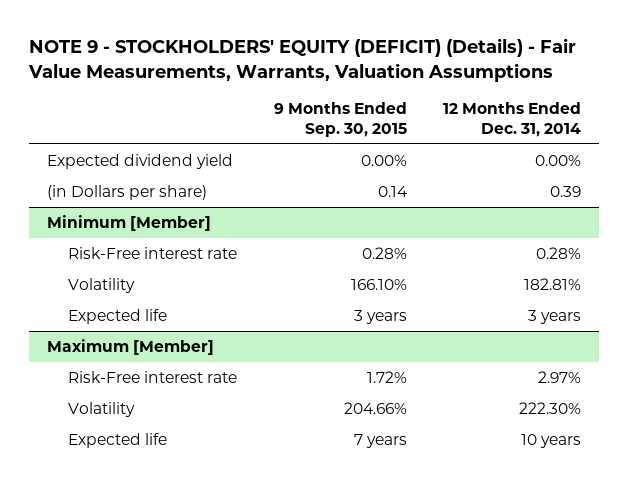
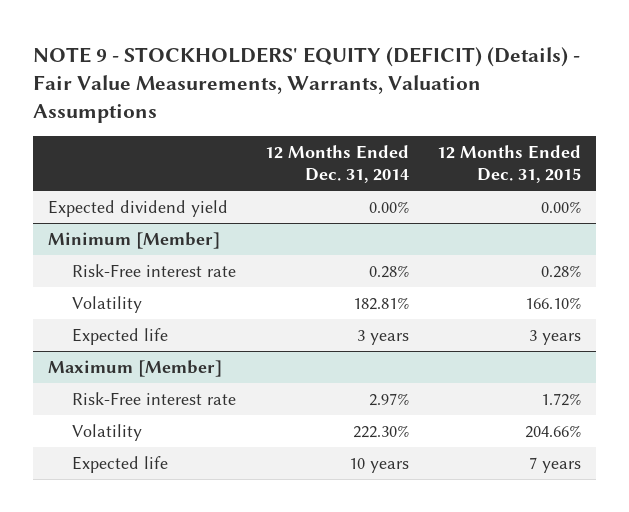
[273,102,407,138] 9 Months Ended Sep. 30, 2015 -> none
none -> [437,145,582,184] 12 Months Ended Dec. 31, 2015
[46,184,207,200] (in Dollars per share) -> none

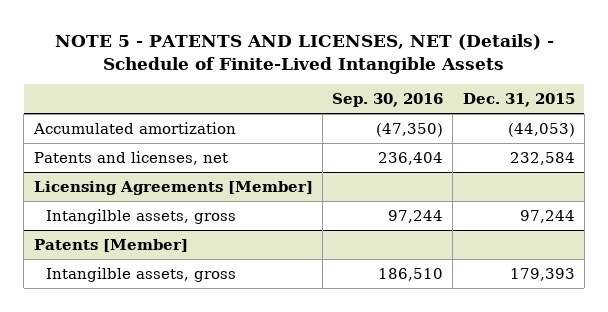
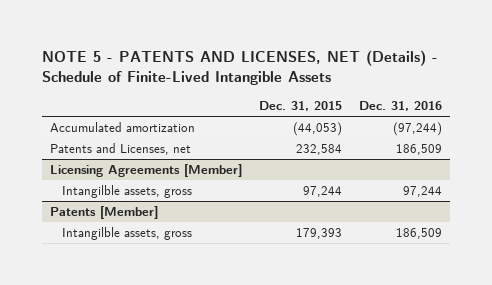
[332,93,444,108] Sep. 30, 2016 -> none
none -> [358,101,442,112] Dec. 31, 2016
[33,150,228,165] Patents and licenses, net -> [50,143,192,156] Patents and Licenses, net

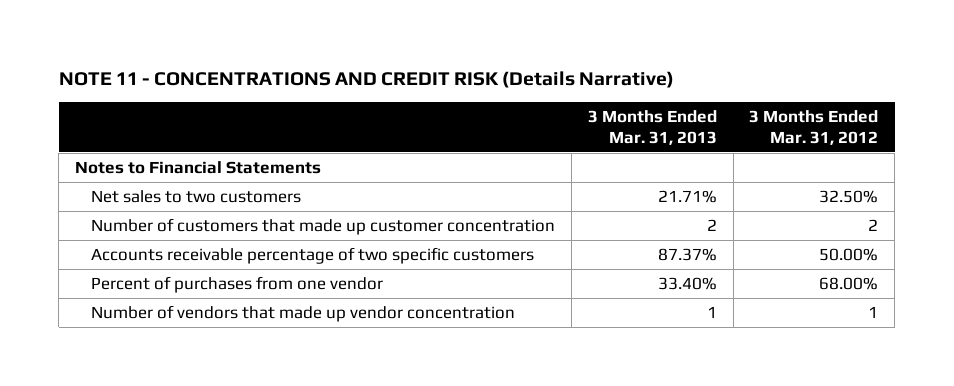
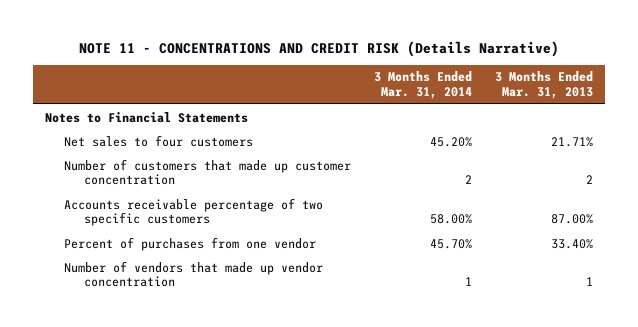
[749,109,879,145] 3 Months Ended Mar. 31, 2012 -> none
none -> [374,71,473,100] 3 Months Ended Mar. 31, 2014
[90,189,301,203] Net sales to two customers -> [64,134,254,147] Net sales to four customers
[657,247,717,261] 87.37% -> [551,214,594,225] 87.00%

